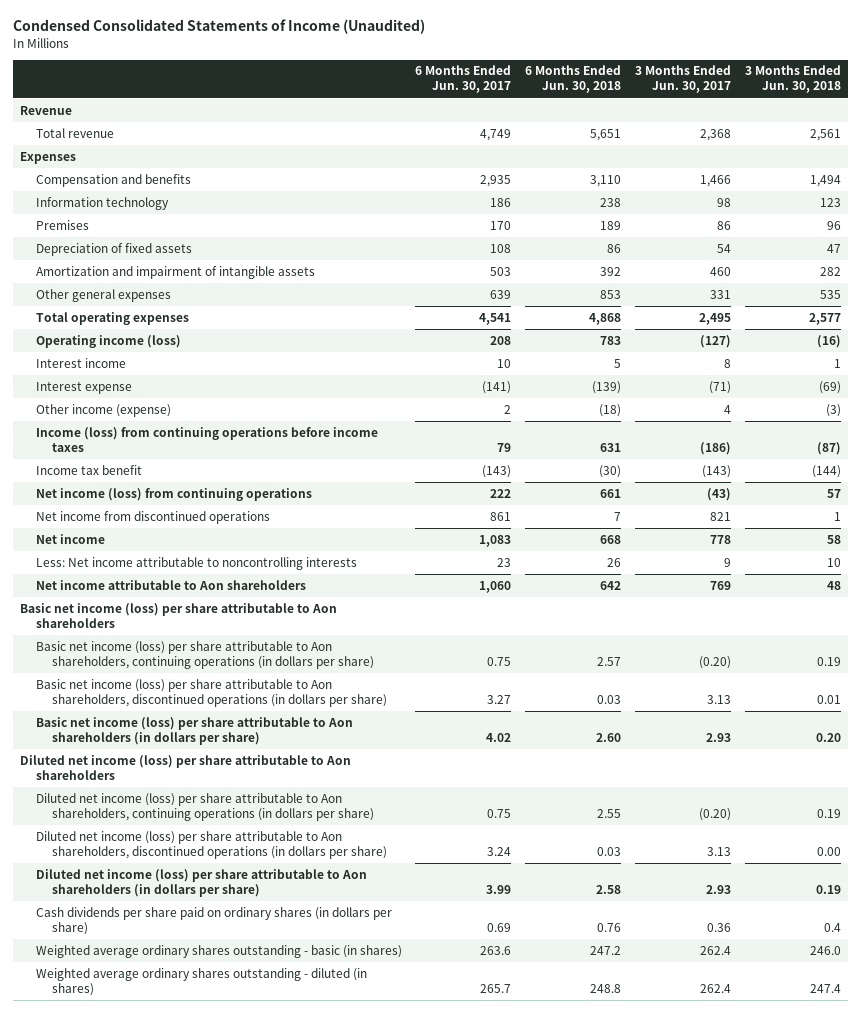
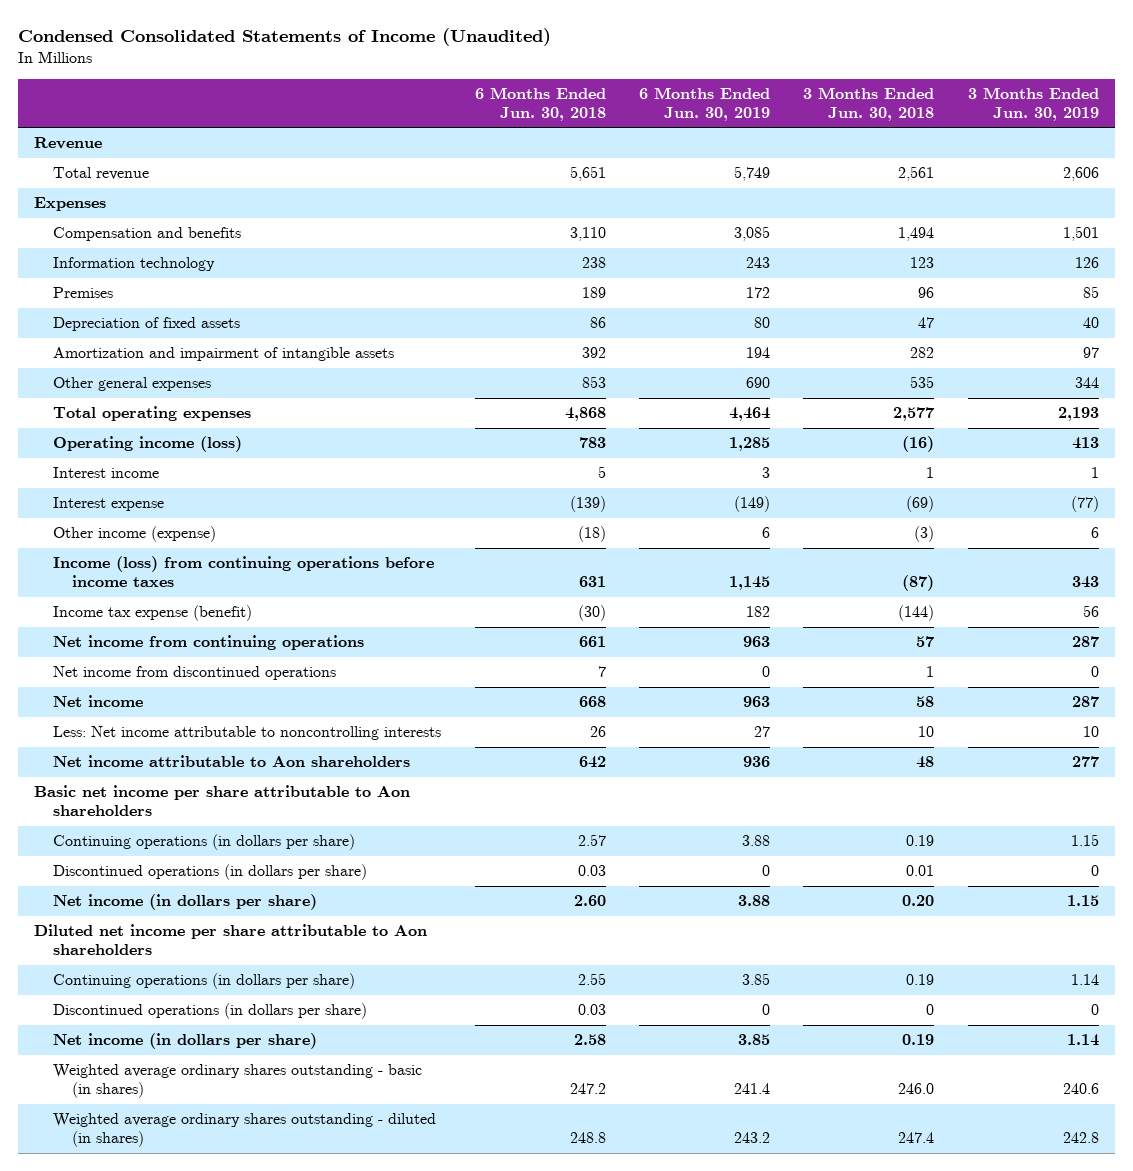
[415,65,512,94] 6 Months Ended Jun. 30, 2017 -> none
[635,65,732,94] 3 Months Ended Jun. 30, 2017 -> none
none -> [638,86,770,121] 6 Months Ended Jun. 30, 2019
none -> [967,86,1099,121] 3 Months Ended Jun. 30, 2019
[35,464,142,475] Income tax benefit -> [53,605,253,622] Income tax expense (benefit)
[35,487,312,501] Net income (loss) from continuing operations -> [53,635,365,651] Net income from continuing operations
[35,906,392,935] Cash dividends per share paid on ordinary shares (in dollars per share) -> none
[19,602,337,628] Basic net income (loss) per share attributable to Aon shareholders -> [34,785,411,817] Basic net income per share attributable to Aon shareholders
[35,640,374,669] Basic net income (loss) per share attributable to Aon shareholders, continuing operations (in dollars per share) -> [53,834,356,851] Continuing operations (in dollars per share)
[35,678,387,707] Basic net income (loss) per share attributable to Aon shareholders, discontinued operations (in dollars per share) -> [53,864,368,881] Discontinued operations (in dollars per share)
[35,716,353,745] Basic net income (loss) per share attributable to Aon shareholders (in dollars per share) -> [53,894,318,911] Net income (in dollars per share)
[19,754,351,780] Diluted net income (loss) per share attributable to Aon shareholders -> [34,924,428,956] Diluted net income per share attributable to Aon shareholders
[35,792,374,821] Diluted net income (loss) per share attributable to Aon shareholders, continuing operations (in dollars per share) -> [53,973,356,990] Continuing operations (in dollars per share)
[35,830,387,859] Diluted net income (loss) per share attributable to Aon shareholders, discontinued operations (in dollars per share) -> [53,1003,368,1020] Discontinued operations (in dollars per share)
[817,846,842,856] 0.00 -> [926,1004,935,1016] 0
[35,868,367,897] Diluted net income (loss) per share attributable to Aon shareholders (in dollars per share) -> [53,1033,318,1050] Net income (in dollars per share)

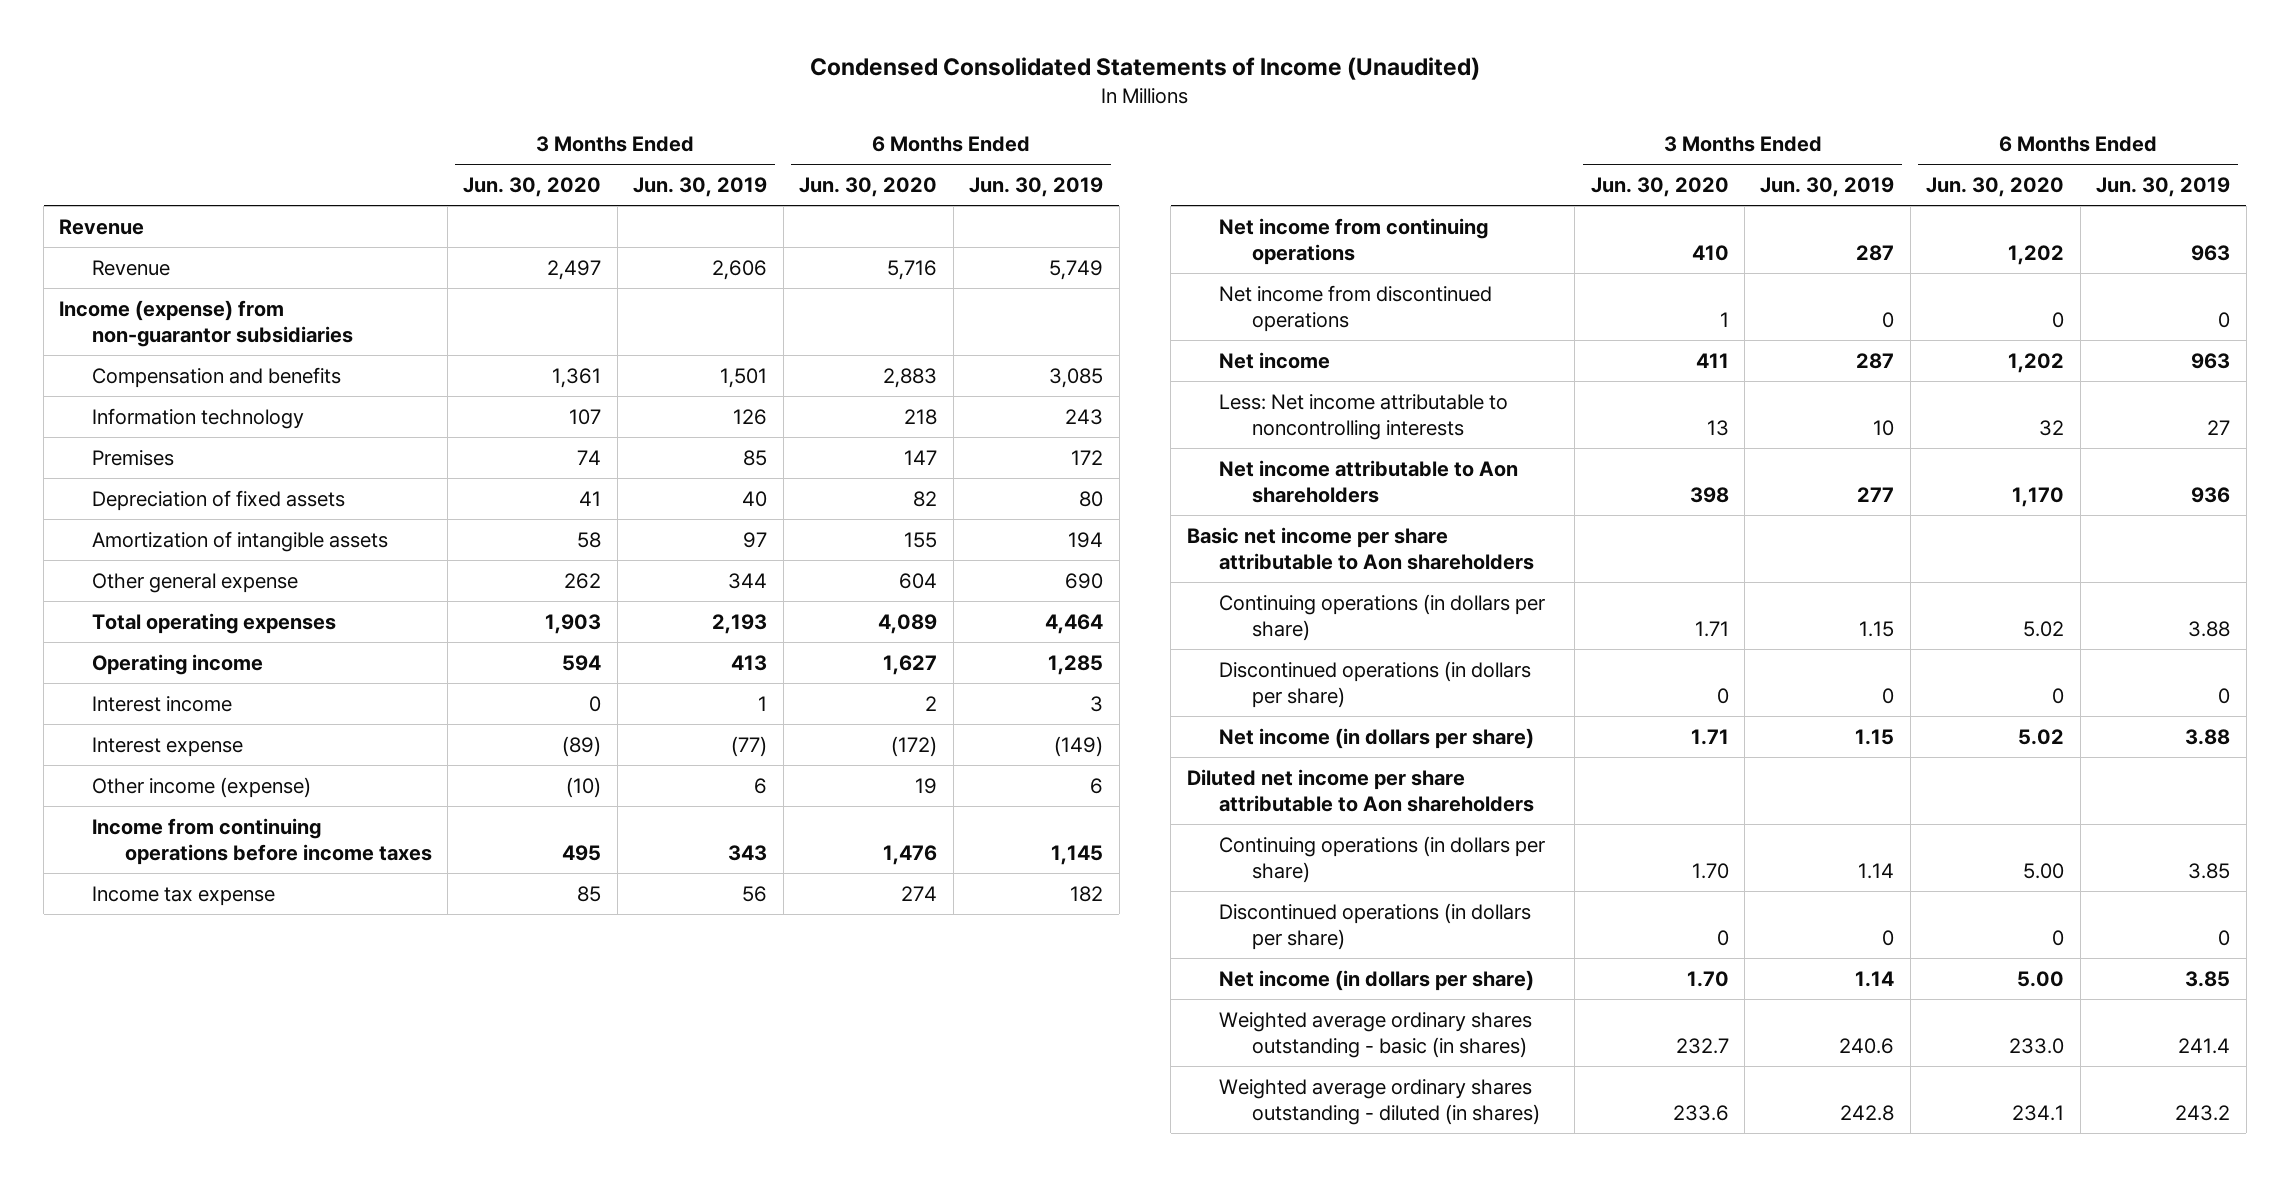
[474,86,606,121] 6 Months Ended Jun. 30, 2018 -> none
[803,86,935,121] 3 Months Ended Jun. 30, 2018 -> none
none -> [463,177,602,198] Jun. 30, 2020
none -> [799,177,938,198] Jun. 30, 2020
[53,167,150,181] Total revenue -> [92,259,171,276] Revenue
[34,197,107,212] Expenses -> [59,299,354,348] Income (expense) from non-guarantor subsidiaries
[53,347,395,362] Amortization and impairment of intangible assets -> [92,530,389,552] Amortization of intangible assets
[53,377,212,392] Other general expenses -> [92,572,299,593] Other general expense
[53,436,243,453] Operating income (loss) -> [92,653,264,675] Operating income
[53,556,435,588] Income (loss) from continuing operations before income taxes -> [92,817,432,866] Income from continuing operations before income taxes
[53,605,253,622] Income tax expense (benefit) -> [92,885,276,906] Income tax expense

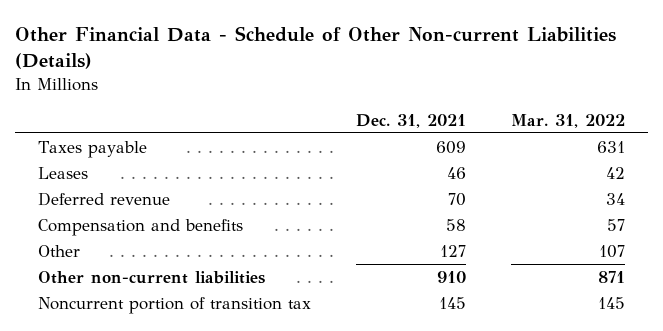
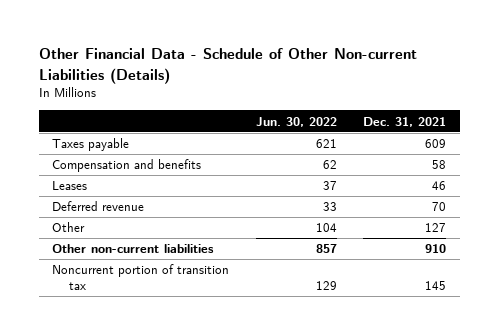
[511,113,626,128] Mar. 31, 2022 -> none
none -> [255,116,337,127] Jun. 30, 2022
[38,218,244,236] Compensation and benefits -> [52,159,202,173] Compensation and benefits

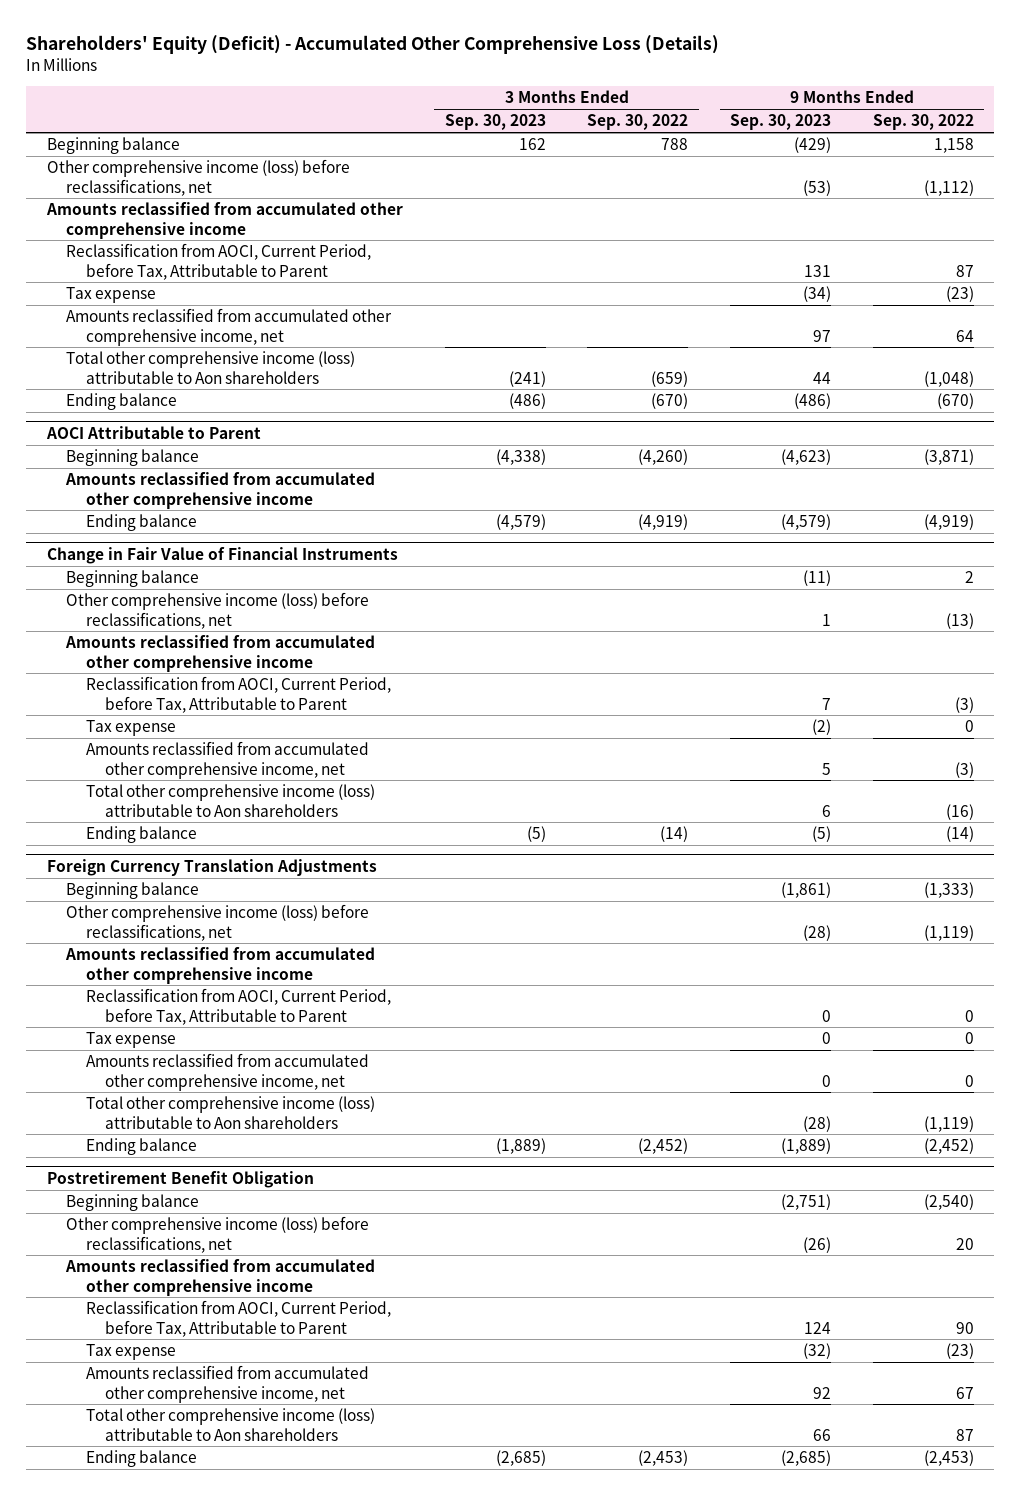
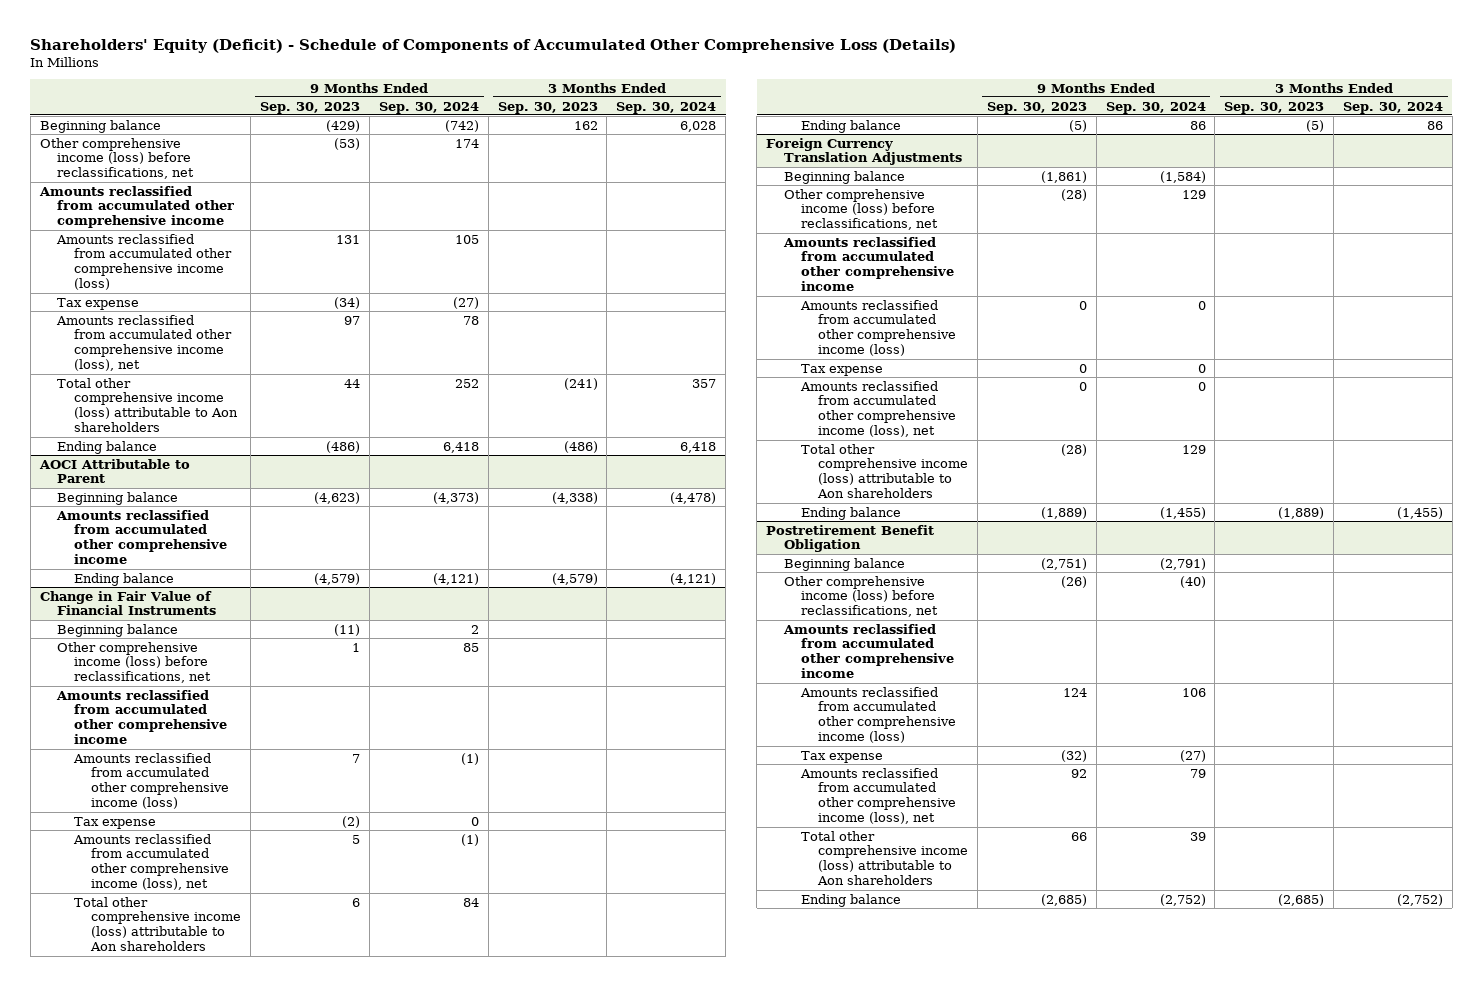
[26,35,720,55] Shareholders' Equity (Deficit) - Accumulated Other Comprehensive Loss (Details) -> [30,38,957,53] Shareholders' Equity (Deficit) - Schedule of Components of Accumulated Other Comprehensive Loss (Details)
[587,114,689,131] Sep. 30, 2022 -> none
[872,114,974,131] Sep. 30, 2022 -> none
none -> [378,101,479,114] Sep. 30, 2024
none -> [616,101,717,114] Sep. 30, 2024
[66,243,372,280] Reclassification from AOCI, Current Period, before Tax, Attributable to Parent -> [55,233,233,291] Amounts reclassified from accumulated other comprehensive income (loss)
[66,308,393,346] Amounts reclassified from accumulated other comprehensive income, net -> [55,314,233,372] Amounts reclassified from accumulated other comprehensive income (loss), net
[85,676,391,713] Reclassification from AOCI, Current Period, before Tax, Attributable to Parent -> none
none -> [73,752,230,810] Amounts reclassified from accumulated other comprehensive income (loss)
[85,741,369,779] Amounts reclassified from accumulated other comprehensive income, net -> [73,833,230,891] Amounts reclassified from accumulated other comprehensive income (loss), net
[85,988,391,1025] Reclassification from AOCI, Current Period, before Tax, Attributable to Parent -> none
none -> [799,299,957,357] Amounts reclassified from accumulated other comprehensive income (loss)
[85,1053,369,1091] Amounts reclassified from accumulated other comprehensive income, net -> [799,380,957,438] Amounts reclassified from accumulated other comprehensive income (loss), net
[85,1300,391,1337] Reclassification from AOCI, Current Period, before Tax, Attributable to Parent -> [799,686,957,744] Amounts reclassified from accumulated other comprehensive income (loss)
[85,1365,369,1403] Amounts reclassified from accumulated other comprehensive income, net -> [799,767,957,825] Amounts reclassified from accumulated other comprehensive income (loss), net

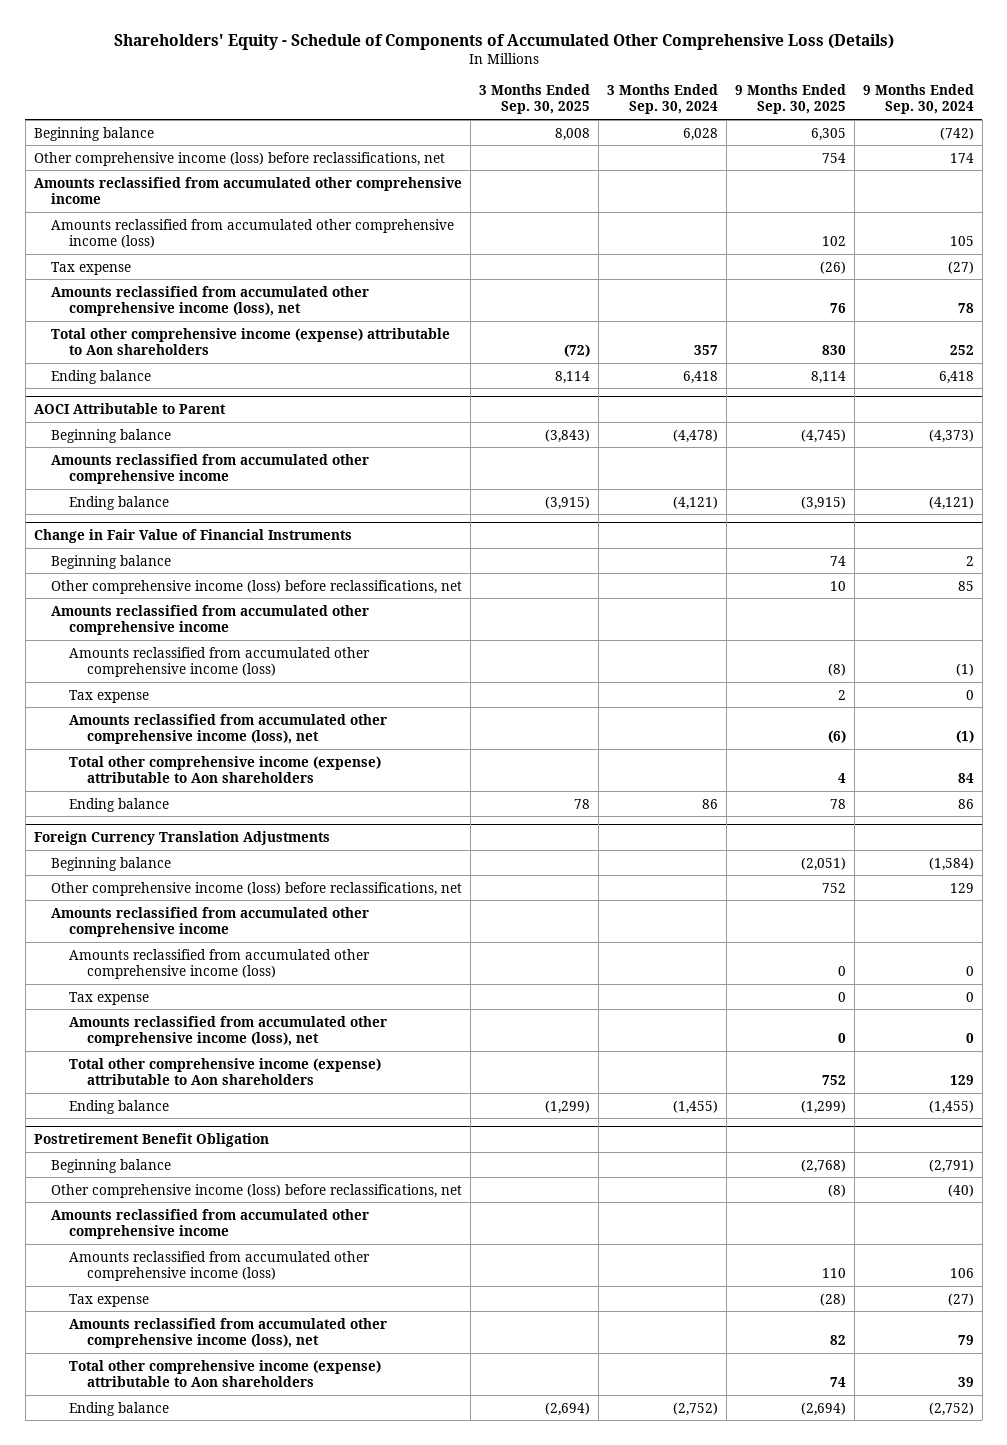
[30,38,957,53] Shareholders' Equity (Deficit) - Schedule of Components of Accumulated Other Comprehensive Loss (Details) -> [113,34,894,51] Shareholders' Equity - Schedule of Components of Accumulated Other Comprehensive Loss (Details)
[260,101,361,114] Sep. 30, 2023 -> none
[497,101,598,114] Sep. 30, 2023 -> none
none -> [479,84,591,115] 3 Months Ended Sep. 30, 2025
none -> [735,84,847,115] 9 Months Ended Sep. 30, 2025
[56,377,239,433] Total other comprehensive income (loss) attributable to Aon shareholders -> [51,327,451,355] Total other comprehensive income (expense) attributable to Aon shareholders
[74,896,242,952] Total other comprehensive income (loss) attributable to Aon shareholders -> [69,755,382,783] Total other comprehensive income (expense) attributable to Aon shareholders
[800,443,969,499] Total other comprehensive income (loss) attributable to Aon shareholders -> [69,1057,382,1085] Total other comprehensive income (expense) attributable to Aon shareholders
[800,830,969,886] Total other comprehensive income (loss) attributable to Aon shareholders -> [69,1359,382,1387] Total other comprehensive income (expense) attributable to Aon shareholders

